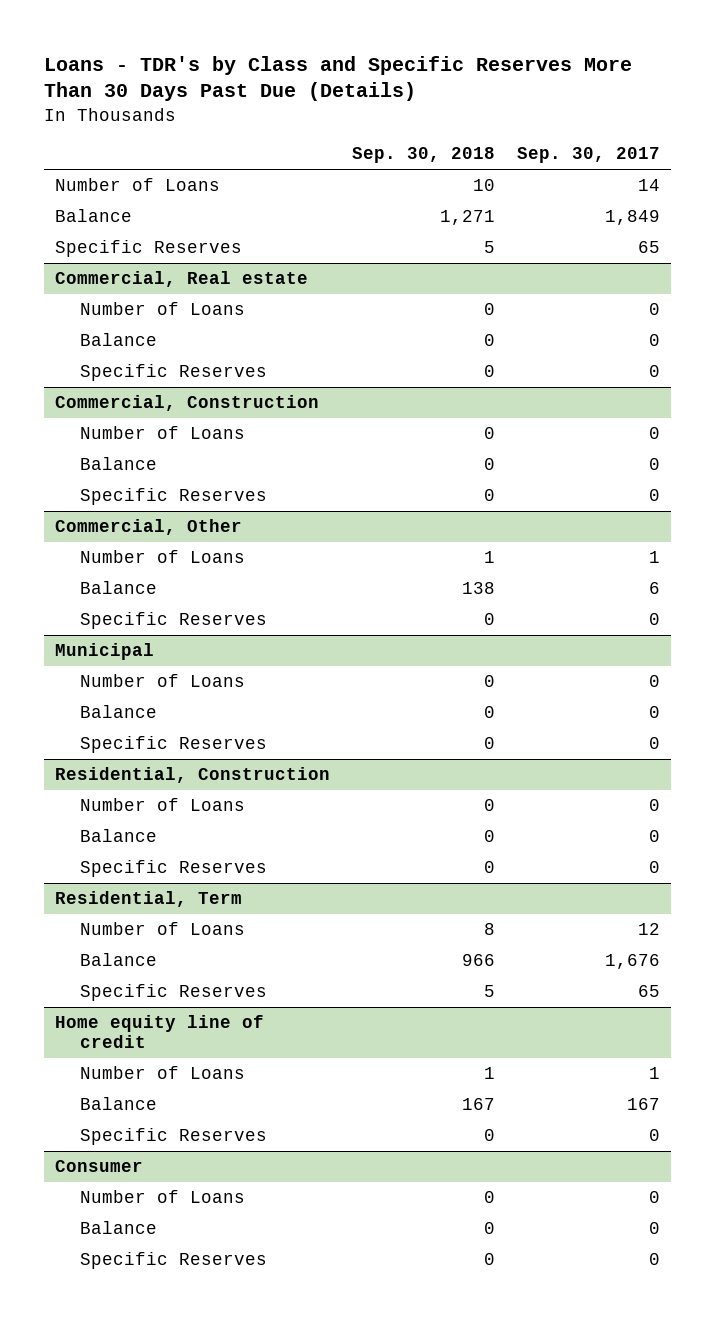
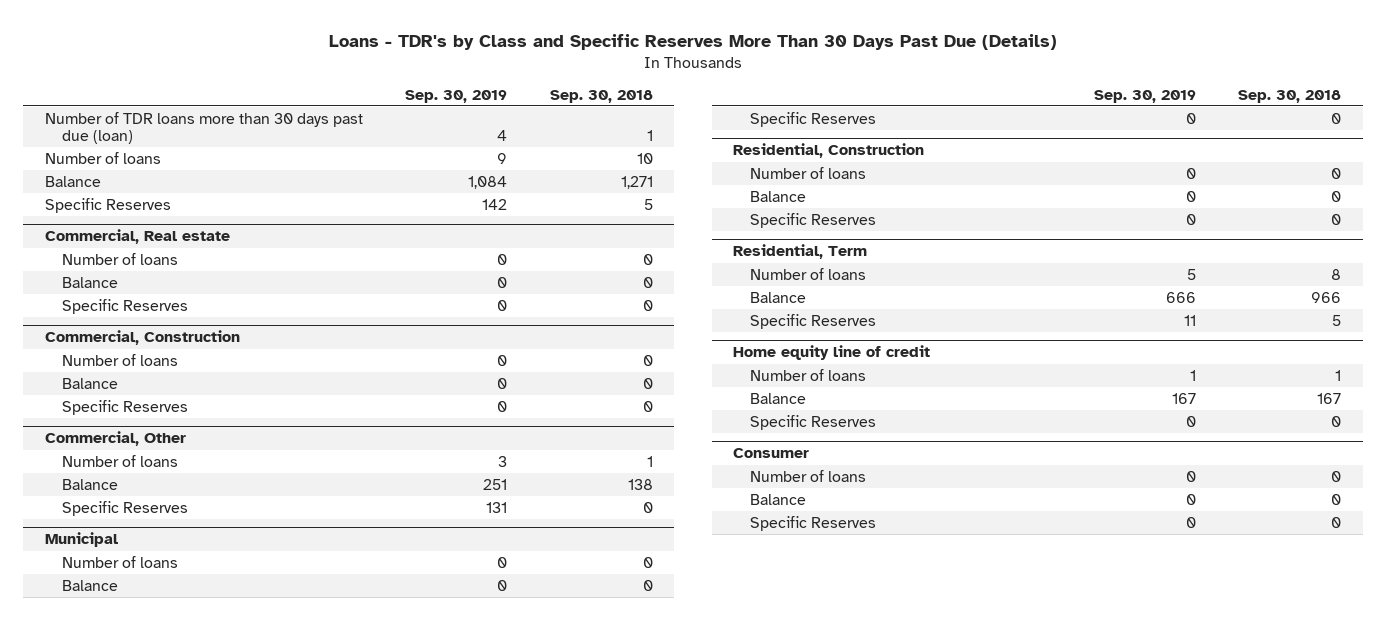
[517,147,661,164] Sep. 30, 2017 -> none
none -> [405,89,508,103] Sep. 30, 2019
none -> [44,111,363,145] Number of TDR loans more than 30 days past due (loan)
[54,178,220,192] Number of Loans -> [44,151,161,164] Number of loans
[79,302,245,316] Number of Loans -> [61,252,178,265] Number of loans
[79,426,245,440] Number of Loans -> [61,353,178,366] Number of loans
[79,550,245,564] Number of Loans -> [61,454,178,467] Number of loans
[79,674,245,688] Number of Loans -> [61,555,178,568] Number of loans
[79,798,245,812] Number of Loans -> [750,166,867,179] Number of loans
[79,922,245,936] Number of Loans -> [750,267,867,280] Number of loans
[79,1066,245,1080] Number of Loans -> [750,368,867,381] Number of loans
[79,1190,245,1204] Number of Loans -> [750,469,867,482] Number of loans

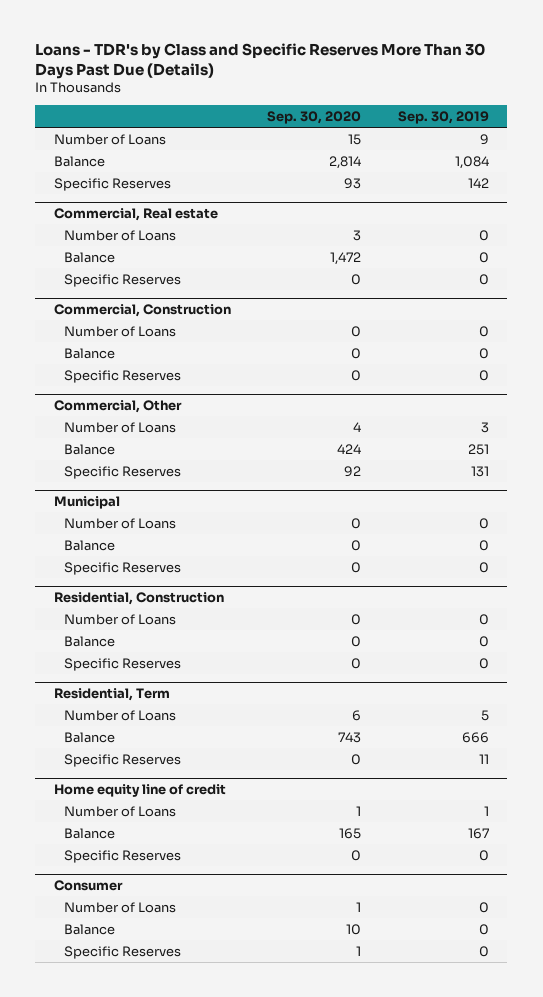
[549,89,653,103] Sep. 30, 2018 -> none
none -> [267,111,362,125] Sep. 30, 2020
[44,111,363,145] Number of TDR loans more than 30 days past due (loan) -> none
[44,151,161,164] Number of loans -> [53,133,166,145] Number of Loans
[61,252,178,265] Number of loans -> [63,229,176,241] Number of Loans
[61,353,178,366] Number of loans -> [63,325,176,337] Number of Loans
[61,454,178,467] Number of loans -> [63,421,176,433] Number of Loans
[61,555,178,568] Number of loans -> [63,517,176,529] Number of Loans
[750,166,867,179] Number of loans -> [63,613,176,625] Number of Loans
[750,267,867,280] Number of loans -> [63,709,176,721] Number of Loans
[750,368,867,381] Number of loans -> [63,805,176,817] Number of Loans
[750,469,867,482] Number of loans -> [63,901,176,913] Number of Loans

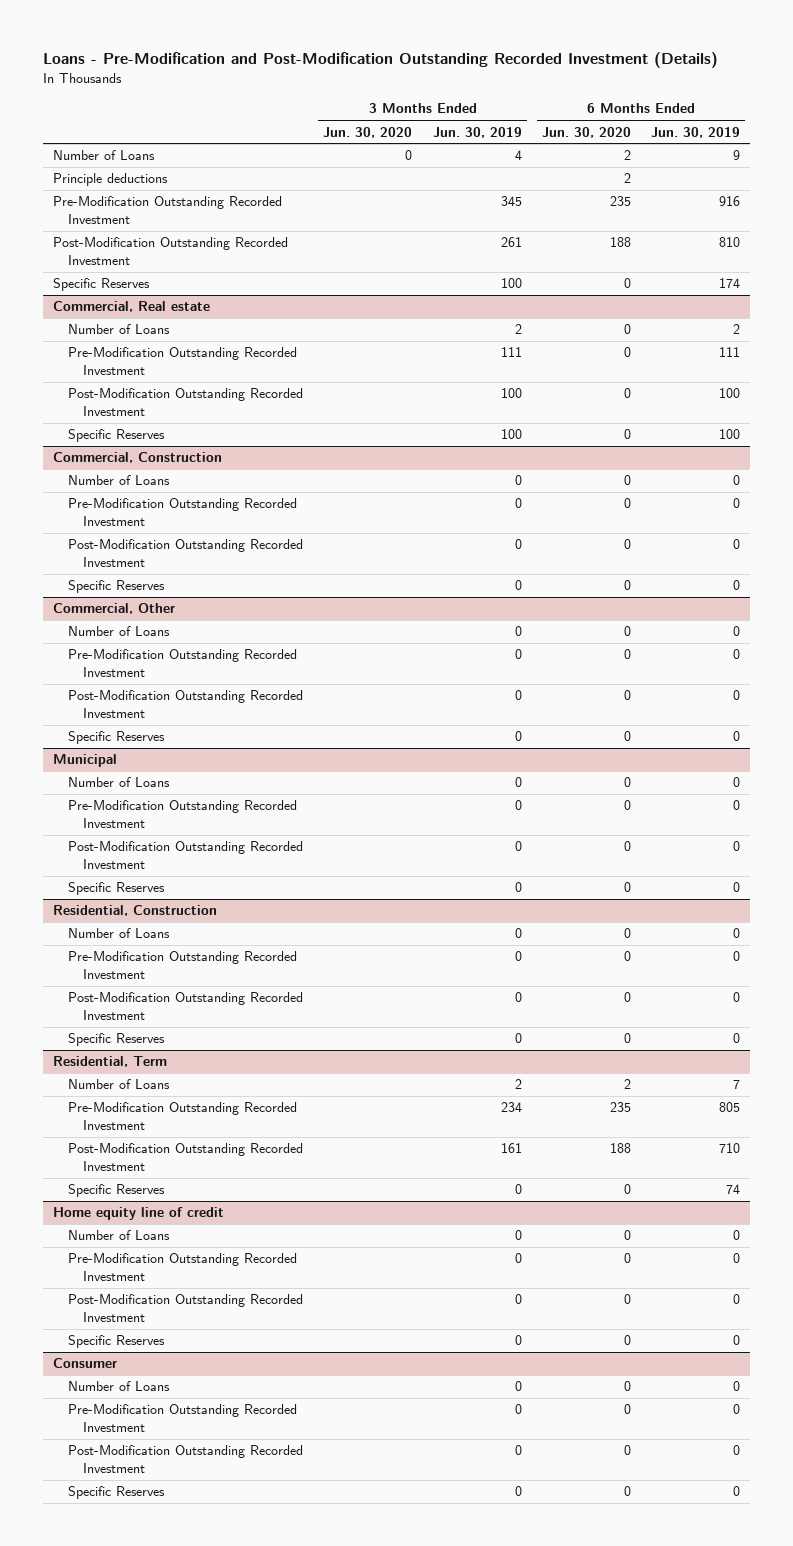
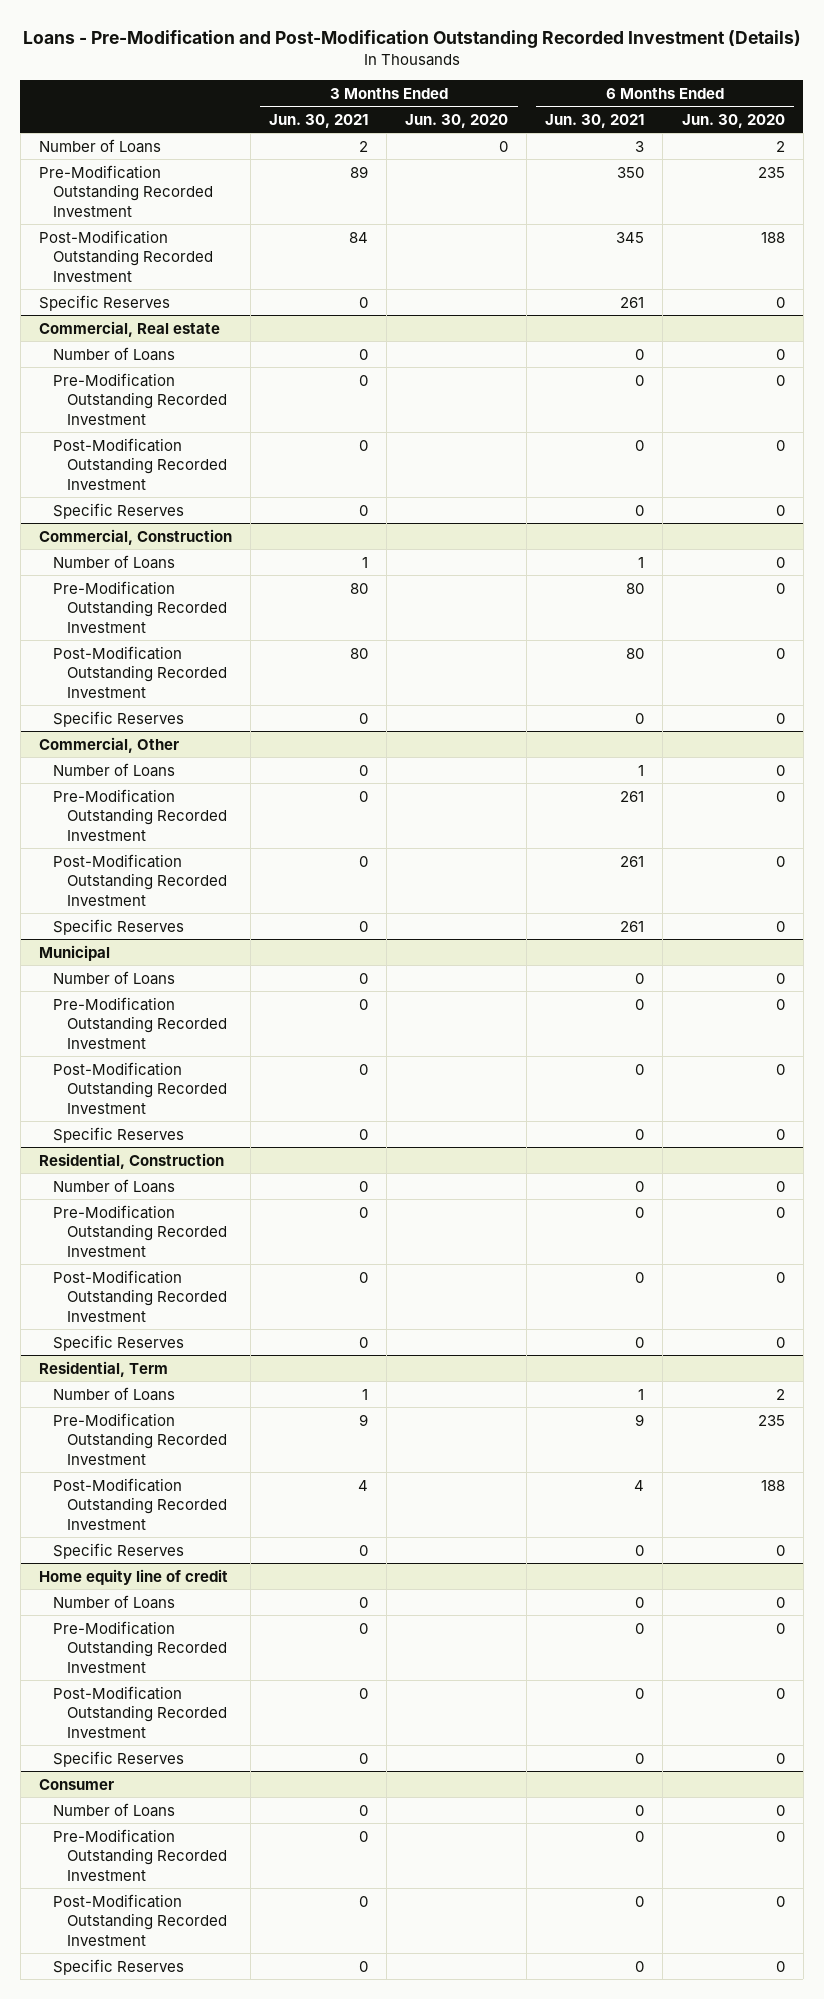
[432,126,522,138] Jun. 30, 2019 -> none
[650,126,740,138] Jun. 30, 2019 -> none
none -> [269,113,369,128] Jun. 30, 2021
none -> [545,113,645,128] Jun. 30, 2021
[53,173,169,187] Principle deductions -> none

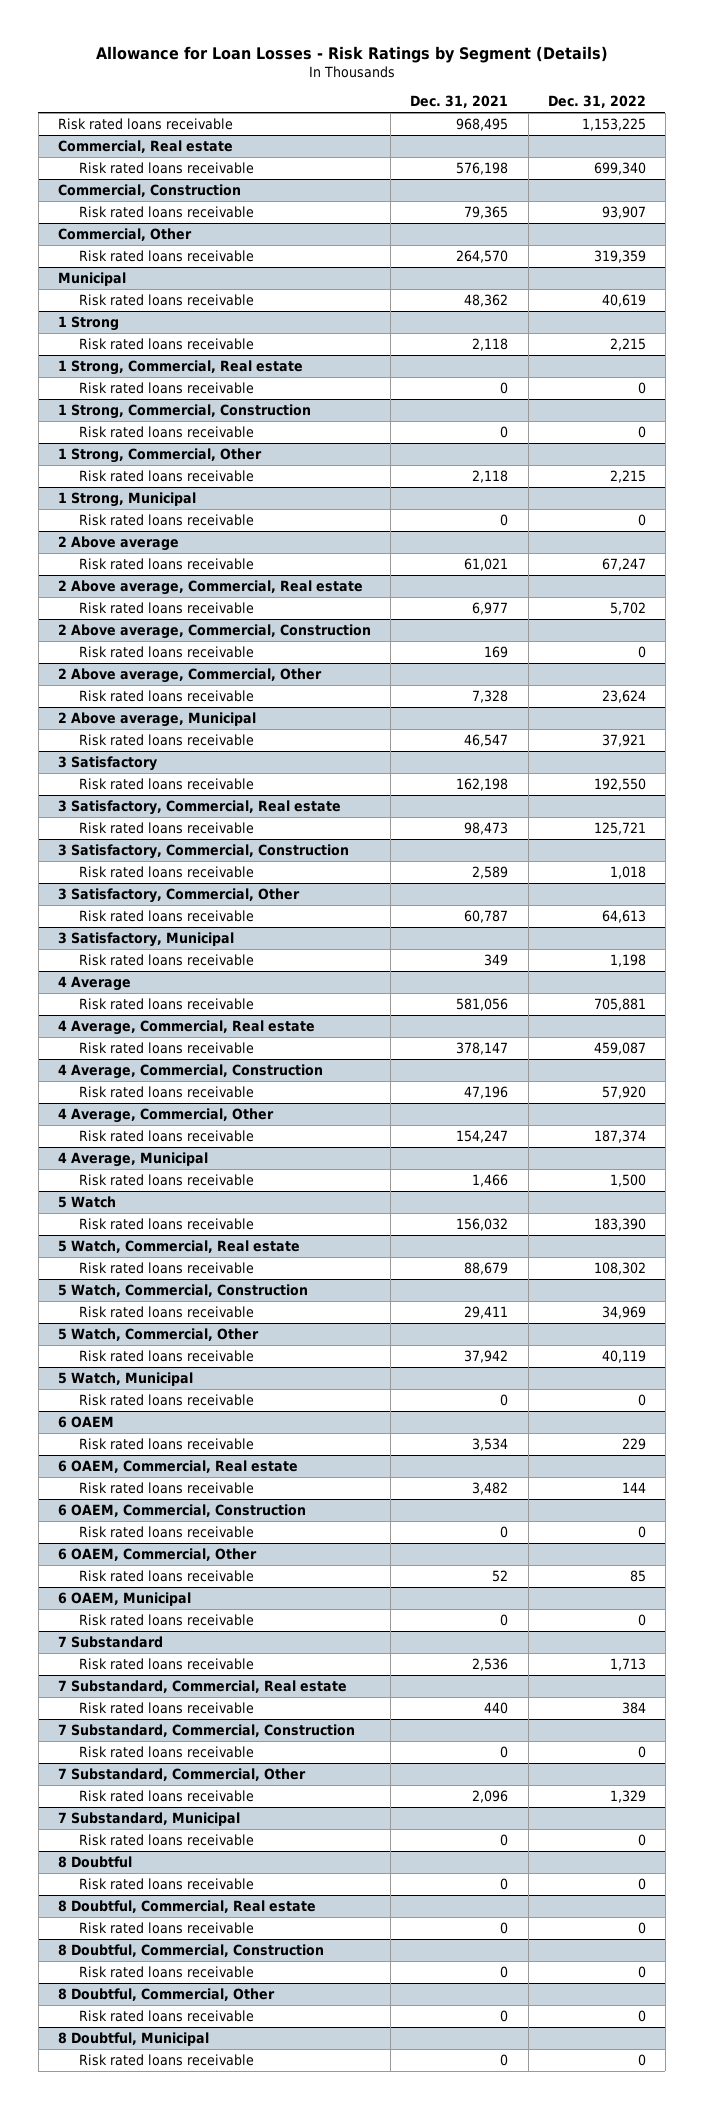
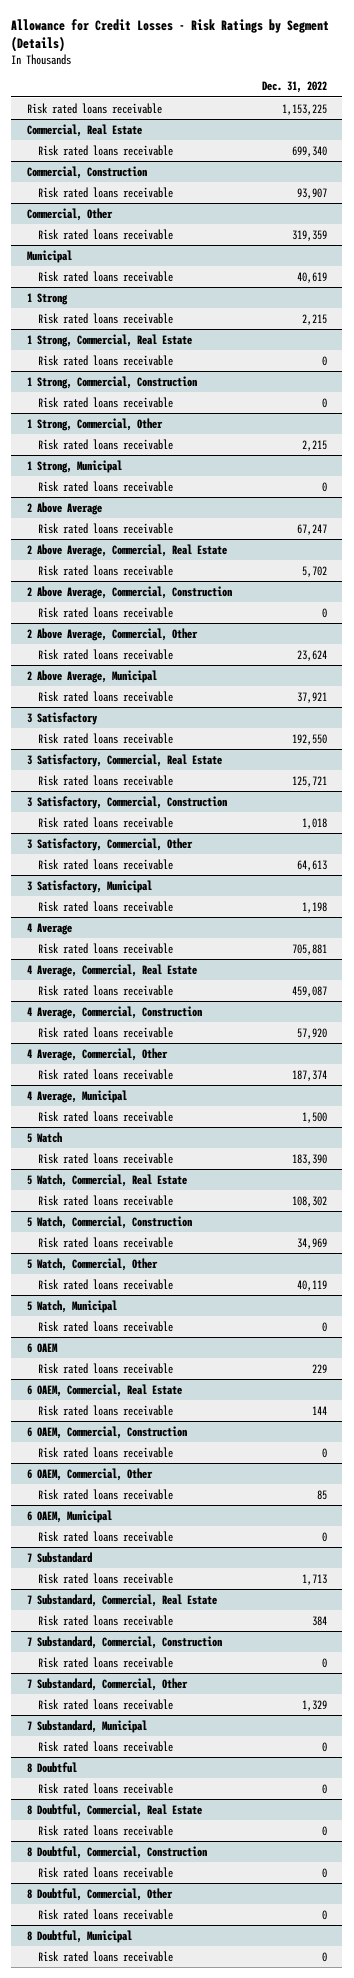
[95,45,608,63] Allowance for Loan Losses - Risk Ratings by Segment (Details) -> [11,18,330,52] Allowance for Credit Losses - Risk Ratings by Segment (Details)
[410,95,509,109] Dec. 31, 2021 -> none
[57,139,233,153] Commercial, Real estate -> [26,123,142,137] Commercial, Real Estate
[57,359,303,375] 1 Strong, Commercial, Real estate -> [26,333,192,347] 1 Strong, Commercial, Real Estate
[57,535,179,551] 2 Above average -> [26,501,102,515] 2 Above Average
[57,579,363,595] 2 Above average, Commercial, Real estate -> [26,543,227,557] 2 Above Average, Commercial, Real Estate
[57,623,371,639] 2 Above average, Commercial, Construction -> [26,585,232,599] 2 Above Average, Commercial, Construction
[57,667,322,683] 2 Above average, Commercial, Other -> [26,627,198,641] 2 Above Average, Commercial, Other
[57,711,256,727] 2 Above average, Municipal -> [26,669,157,683] 2 Above Average, Municipal
[57,799,341,815] 3 Satisfactory, Commercial, Real estate -> [26,753,222,767] 3 Satisfactory, Commercial, Real Estate
[57,1019,315,1035] 4 Average, Commercial, Real estate -> [26,963,197,977] 4 Average, Commercial, Real Estate
[57,1239,300,1253] 5 Watch, Commercial, Real estate -> [26,1173,187,1187] 5 Watch, Commercial, Real Estate
[57,1459,298,1473] 6 OAEM, Commercial, Real estate -> [26,1383,182,1397] 6 OAEM, Commercial, Real Estate
[57,1679,347,1693] 7 Substandard, Commercial, Real estate -> [26,1593,217,1607] 7 Substandard, Commercial, Real Estate
[57,1899,316,1913] 8 Doubtful, Commercial, Real estate -> [26,1803,202,1817] 8 Doubtful, Commercial, Real Estate

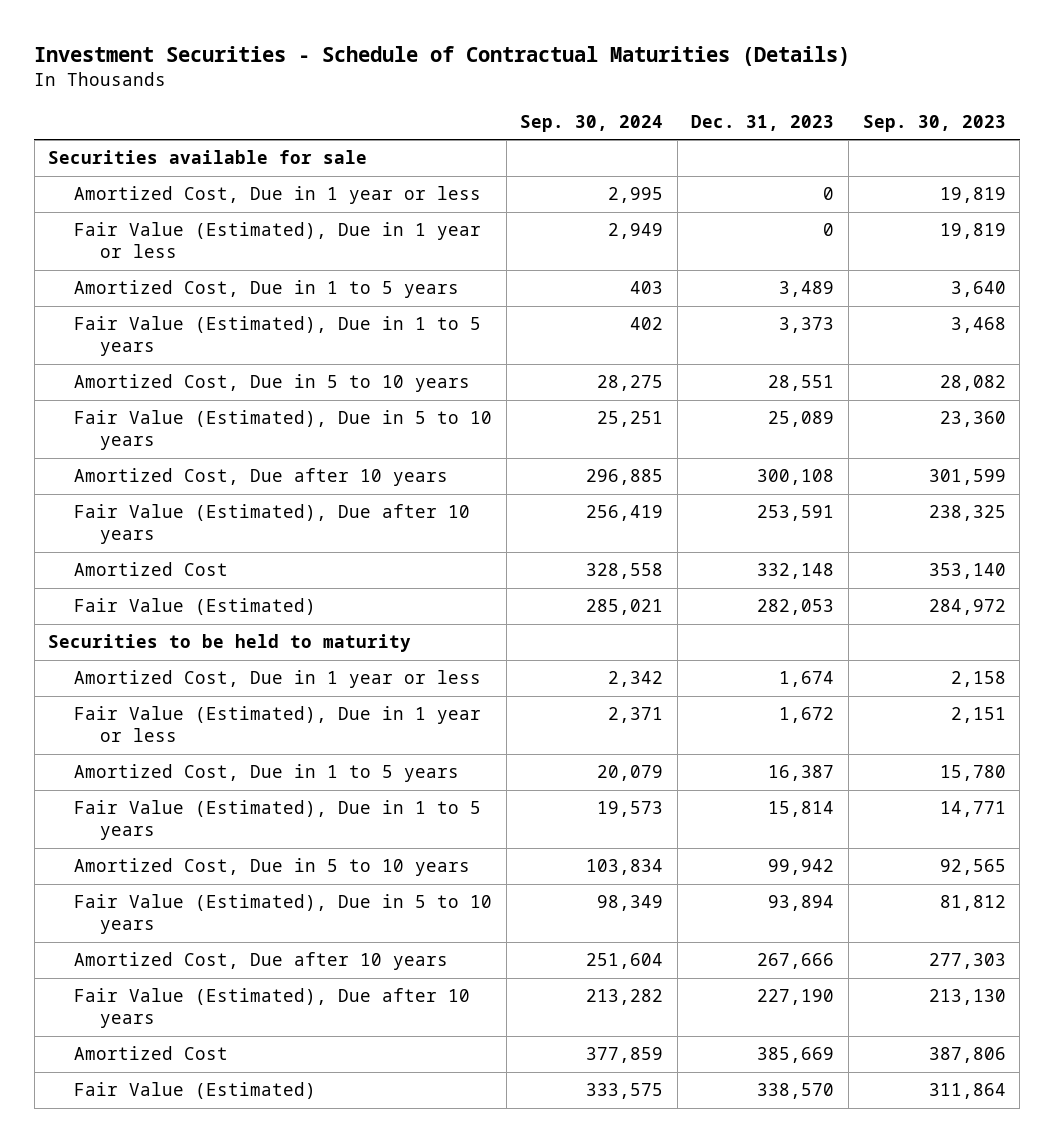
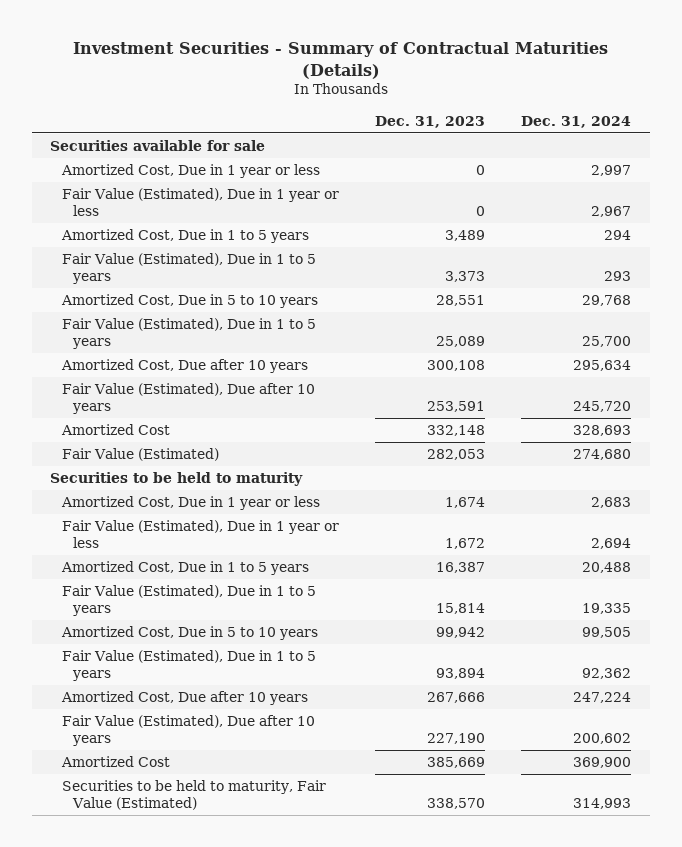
[34,45,851,66] Investment Securities - Schedule of Contractual Maturities (Details) -> [72,41,608,79] Investment Securities - Summary of Contractual Maturities (Details)
[520,114,664,132] Sep. 30, 2024 -> none
[862,114,1006,132] Sep. 30, 2023 -> none
none -> [521,115,632,128] Dec. 31, 2024
[74,410,493,451] Fair Value (Estimated), Due in 5 to 10 years -> [61,318,316,350] Fair Value (Estimated), Due in 1 to 5 years
[74,894,493,935] Fair Value (Estimated), Due in 5 to 10 years -> [61,650,316,682] Fair Value (Estimated), Due in 1 to 5 years
[74,1082,317,1100] Fair Value (Estimated) -> [61,780,326,811] Securities to be held to maturity, Fair Value (Estimated)

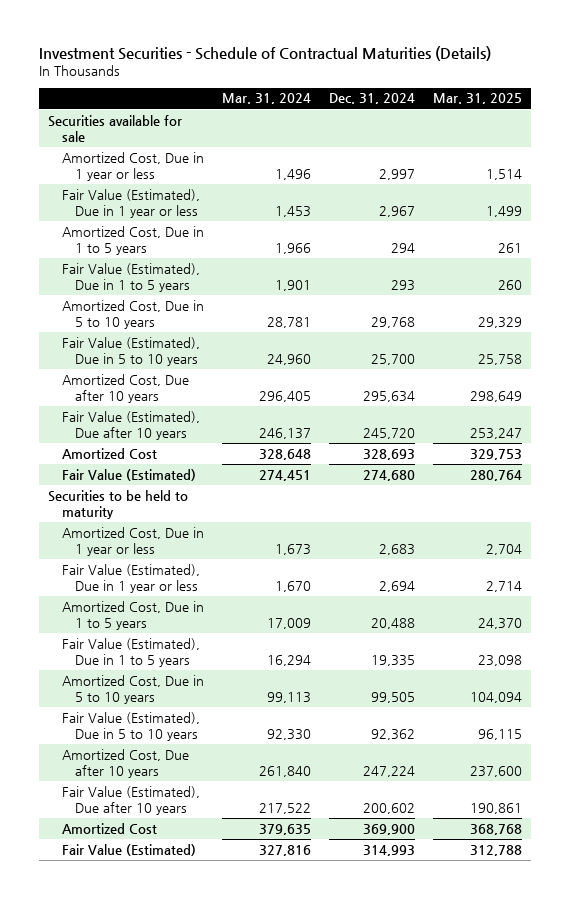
[72,41,608,79] Investment Securities - Summary of Contractual Maturities (Details) -> [39,46,492,62] Investment Securities - Schedule of Contractual Maturities (Details)
[375,115,486,128] Dec. 31, 2023 -> none
none -> [221,93,311,105] Mar. 31, 2024
none -> [433,93,523,105] Mar. 31, 2025
[61,318,316,350] Fair Value (Estimated), Due in 1 to 5 years -> [61,336,200,366] Fair Value (Estimated), Due in 5 to 10 years
[61,650,316,682] Fair Value (Estimated), Due in 1 to 5 years -> [61,711,200,741] Fair Value (Estimated), Due in 5 to 10 years
[61,780,326,811] Securities to be held to maturity, Fair Value (Estimated) -> [61,843,196,856] Fair Value (Estimated)

